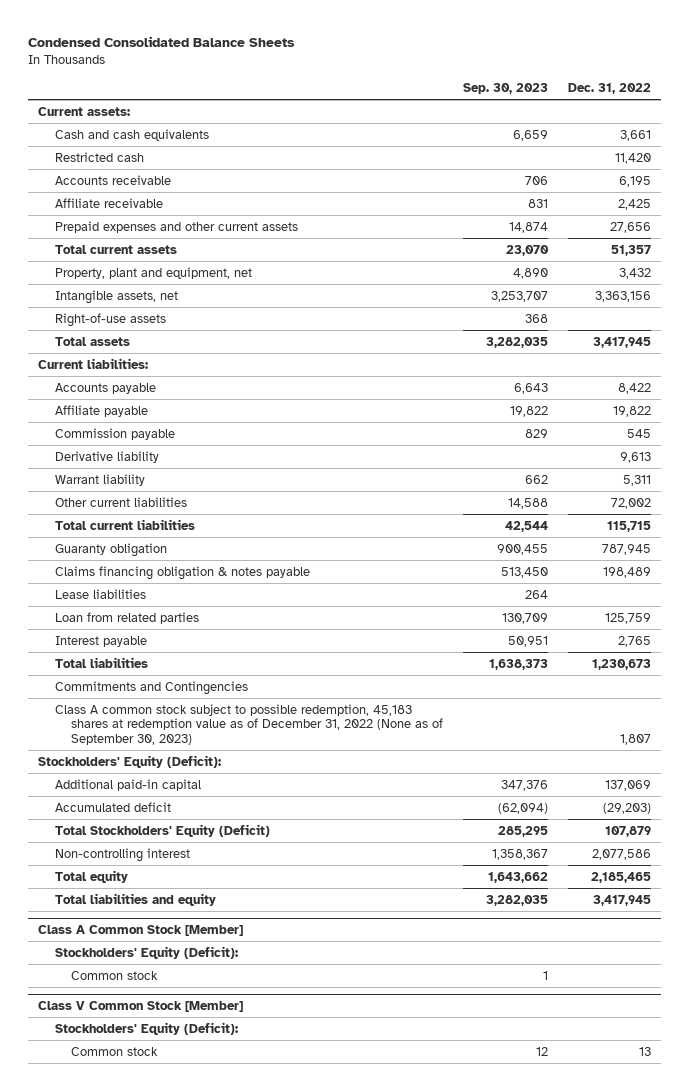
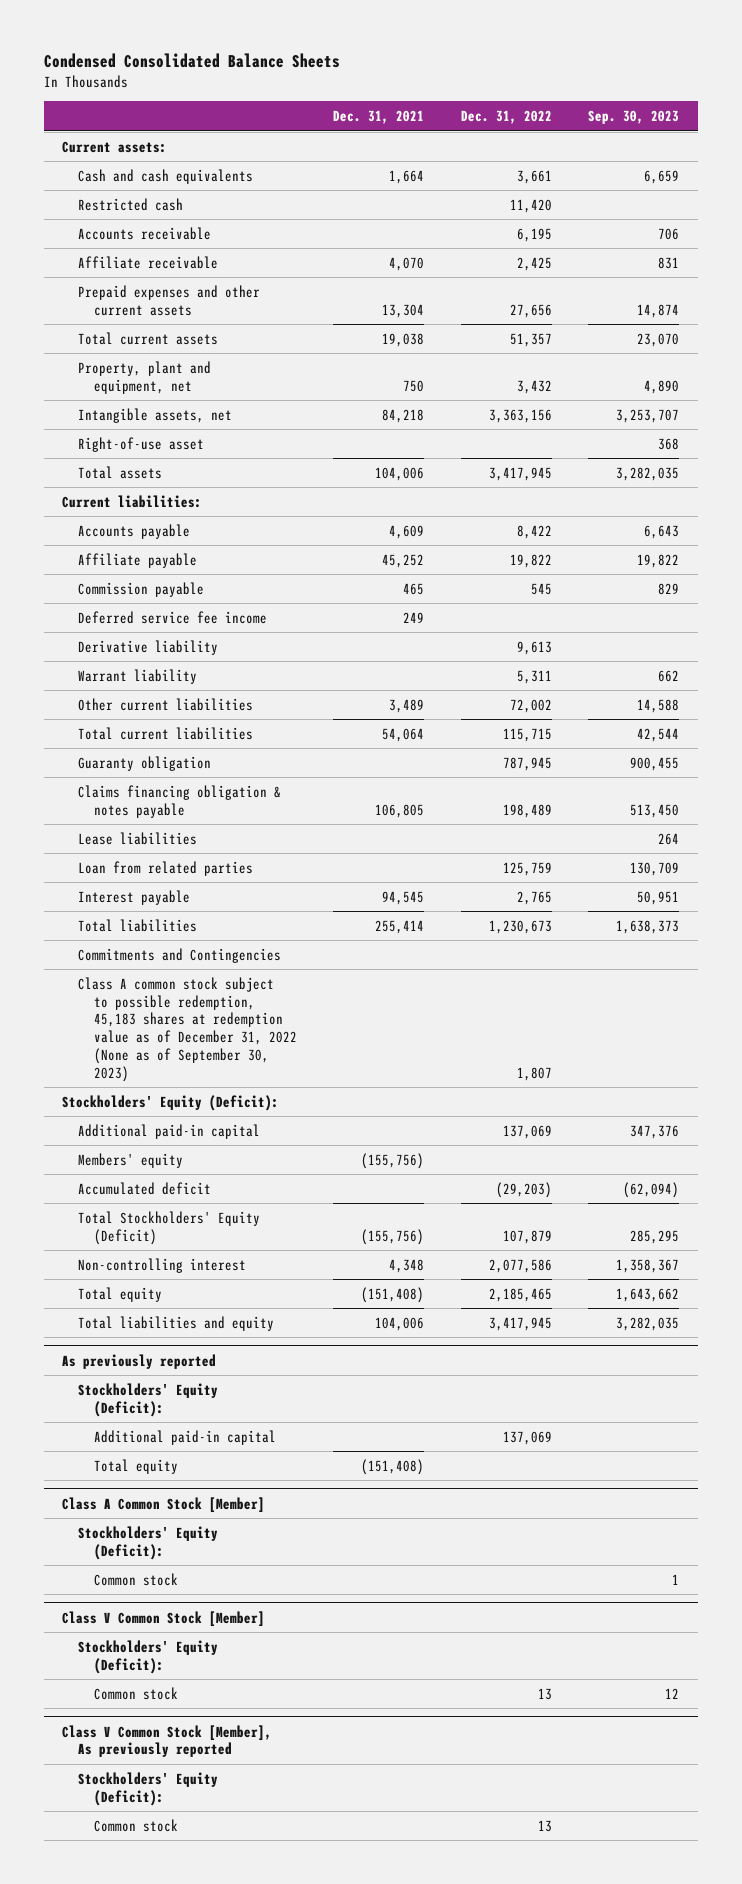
none -> [333,110,425,125] Dec. 31, 2021
[54,312,166,327] Right-of-use assets -> [78,436,205,452] Right-of-use asset
none -> [78,610,268,624] Deferred service fee income
none -> [78,1152,184,1168] Members' equity
none -> [62,1353,217,1369] As previously reported
none -> [78,1382,219,1417] Stockholders' Equity (Deficit):
none -> [93,1429,276,1445] Additional paid-in capital
none -> [93,1458,178,1474] Total equity
none -> [62,1724,273,1758] Class V Common Stock [Member], As previously reported
none -> [78,1771,219,1806] Stockholders' Equity (Deficit):
none -> [93,1818,178,1832] Common stock

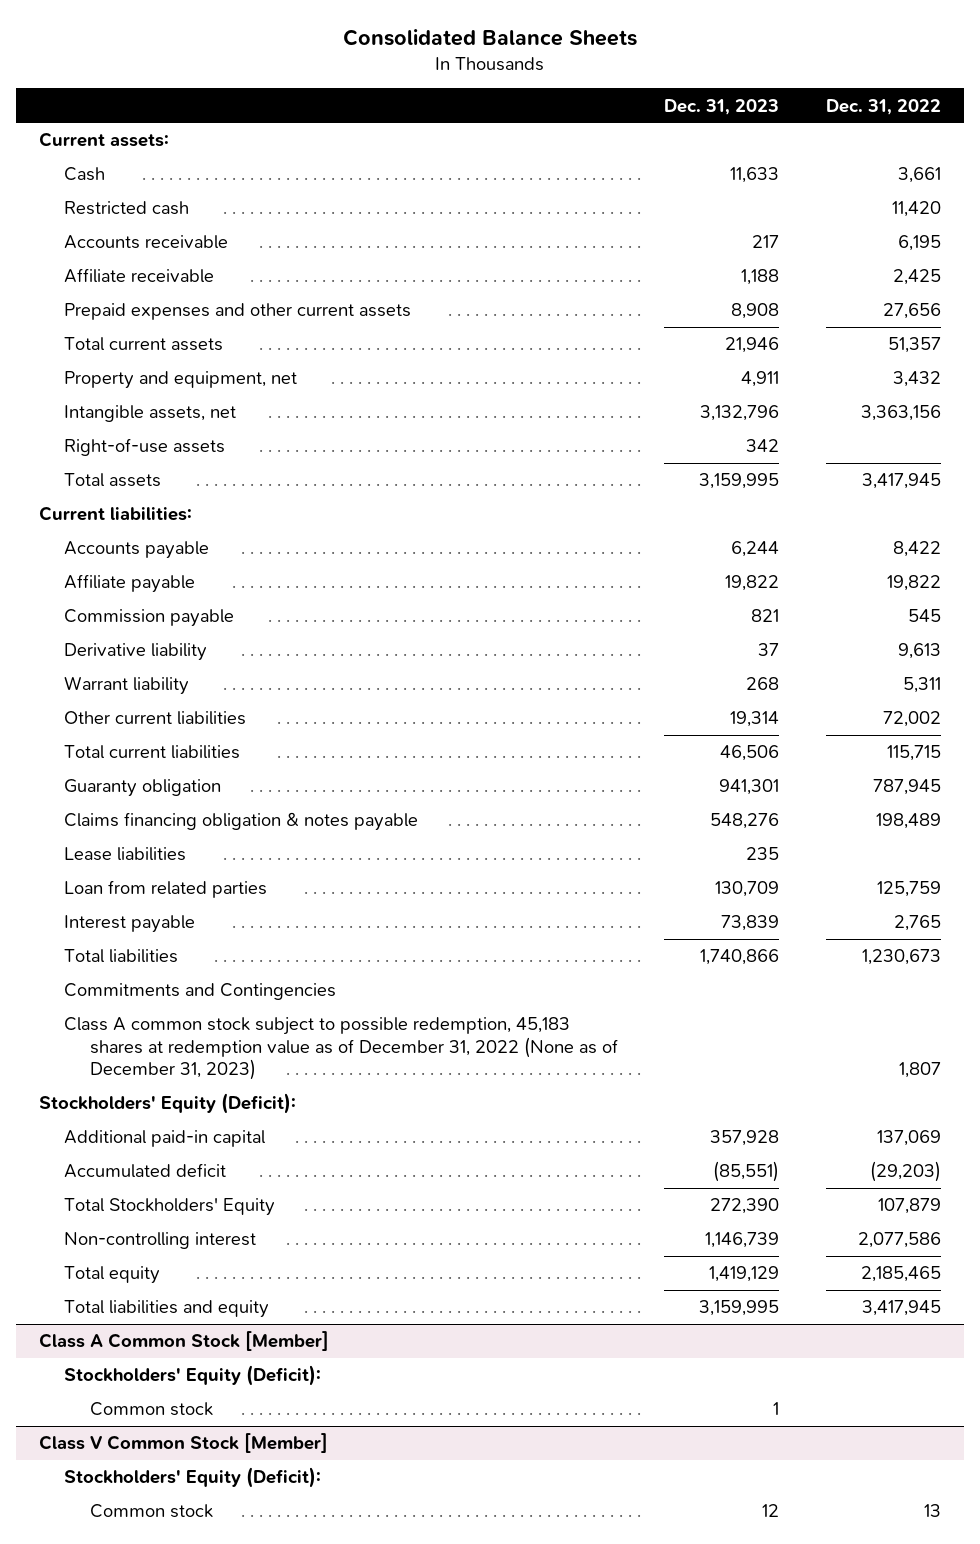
[44,52,341,68] Condensed Consolidated Balance Sheets -> [342,28,637,46] Consolidated Balance Sheets
[333,110,425,125] Dec. 31, 2021 -> none
[588,110,680,125] Sep. 30, 2023 -> none
none -> [664,98,780,115] Dec. 31, 2023
[78,168,254,184] Cash and cash equivalents -> [64,167,106,182] Cash
[78,360,212,394] Property, plant and equipment, net -> [64,371,298,390] Property and equipment, net
[78,436,205,452] Right-of-use asset -> [64,438,226,457] Right-of-use assets
[78,610,268,624] Deferred service fee income -> none
[78,976,297,1082] Class A common stock subject to possible redemption, 45,183 shares at redemption value as of December 31, 2022 (None as of September 30, 2023) -> [64,1017,618,1080] Class A common stock subject to possible redemption, 45,183 shares at redemption value as of December 31, 2022 (None as of December 31, 2023)
[78,1152,184,1168] Members' equity -> none
[78,1210,261,1245] Total Stockholders' Equity (Deficit) -> [64,1198,276,1217] Total Stockholders' Equity
[62,1353,217,1369] As previously reported -> none
[78,1382,219,1417] Stockholders' Equity (Deficit): -> none
[93,1429,276,1445] Additional paid-in capital -> none
[93,1458,178,1474] Total equity -> none
[62,1724,273,1758] Class V Common Stock [Member], As previously reported -> none
[78,1771,219,1806] Stockholders' Equity (Deficit): -> none
[93,1818,178,1832] Common stock -> none

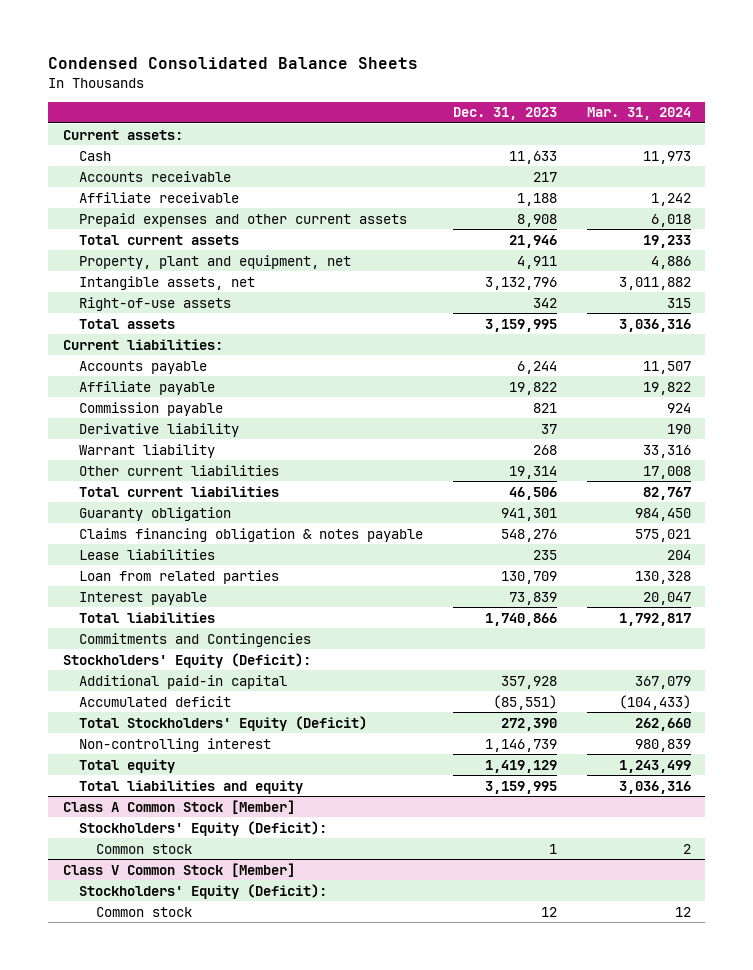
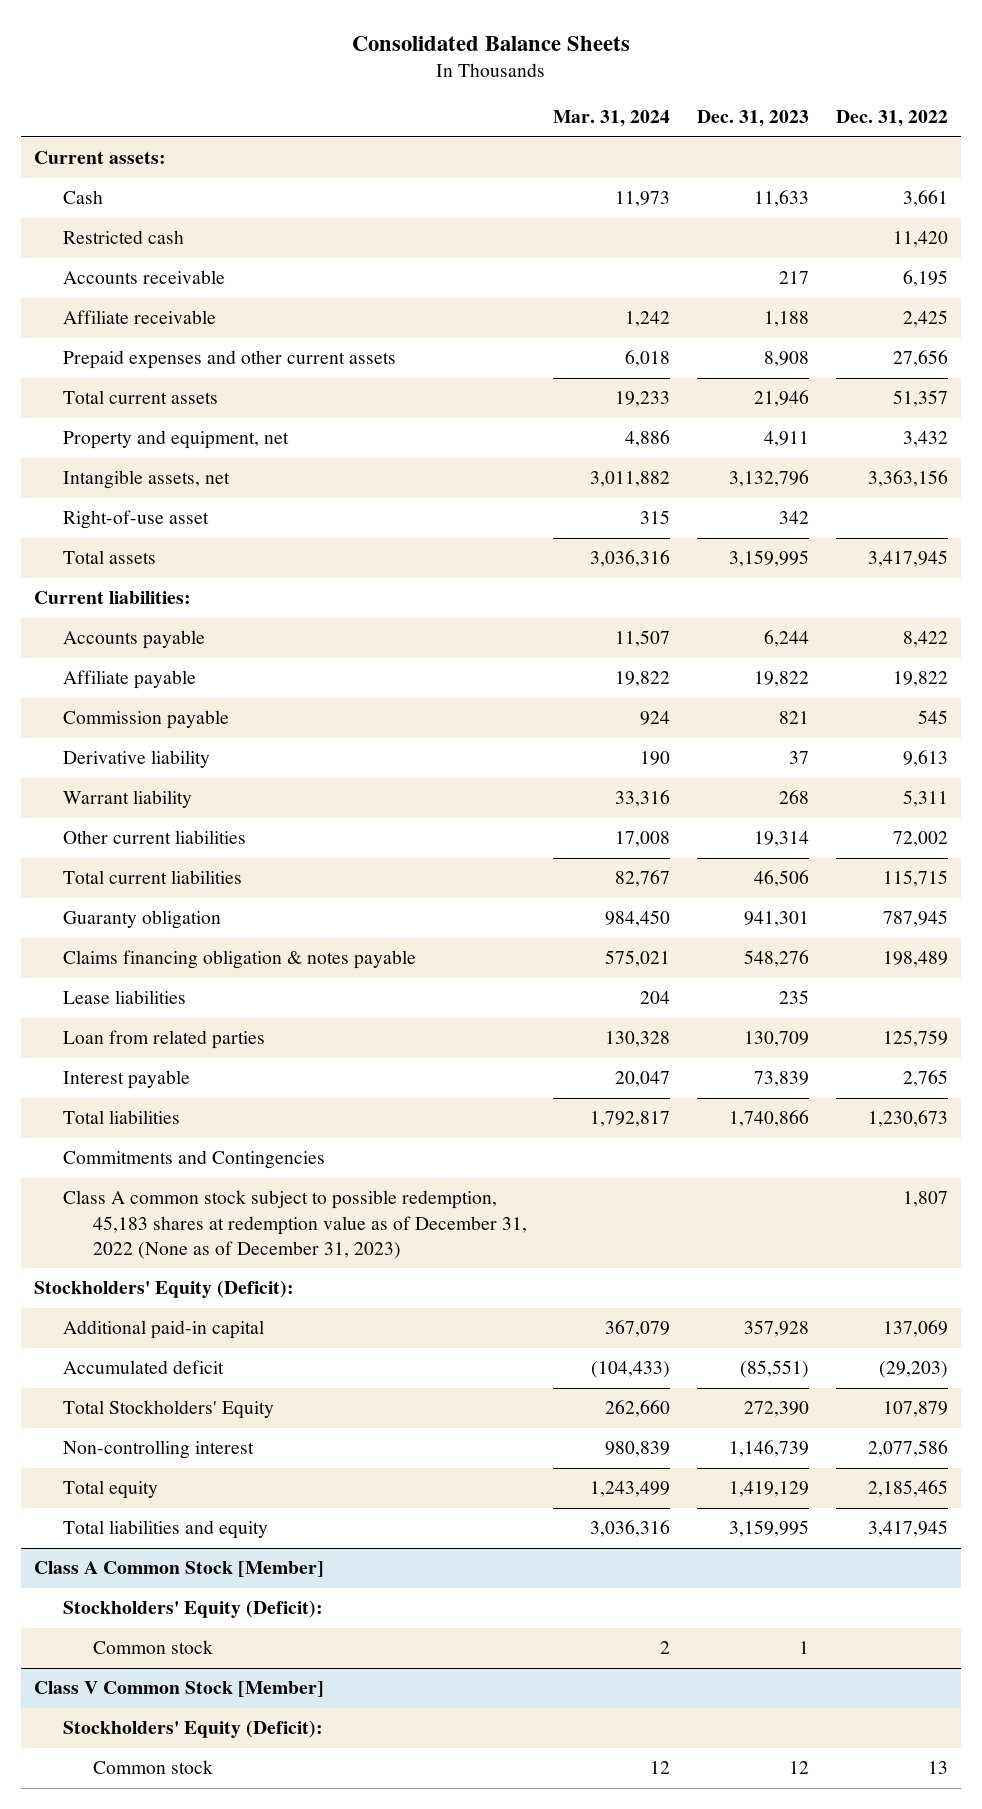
[47,57,418,70] Condensed Consolidated Balance Sheets -> [351,35,630,51] Consolidated Balance Sheets
none -> [835,110,948,128] Dec. 31, 2022
none -> [63,230,185,245] Restricted cash
[79,254,352,269] Property, plant and equipment, net -> [63,430,290,450] Property and equipment, net
[79,296,232,311] Right-of-use assets -> [63,510,210,530] Right-of-use asset
none -> [63,1190,527,1259] Class A common stock subject to possible redemption, 45,183 shares at redemption value as of December 31, 2022 (None as of December 31, 2023)
[79,715,368,731] Total Stockholders' Equity (Deficit) -> [63,1400,275,1420] Total Stockholders' Equity

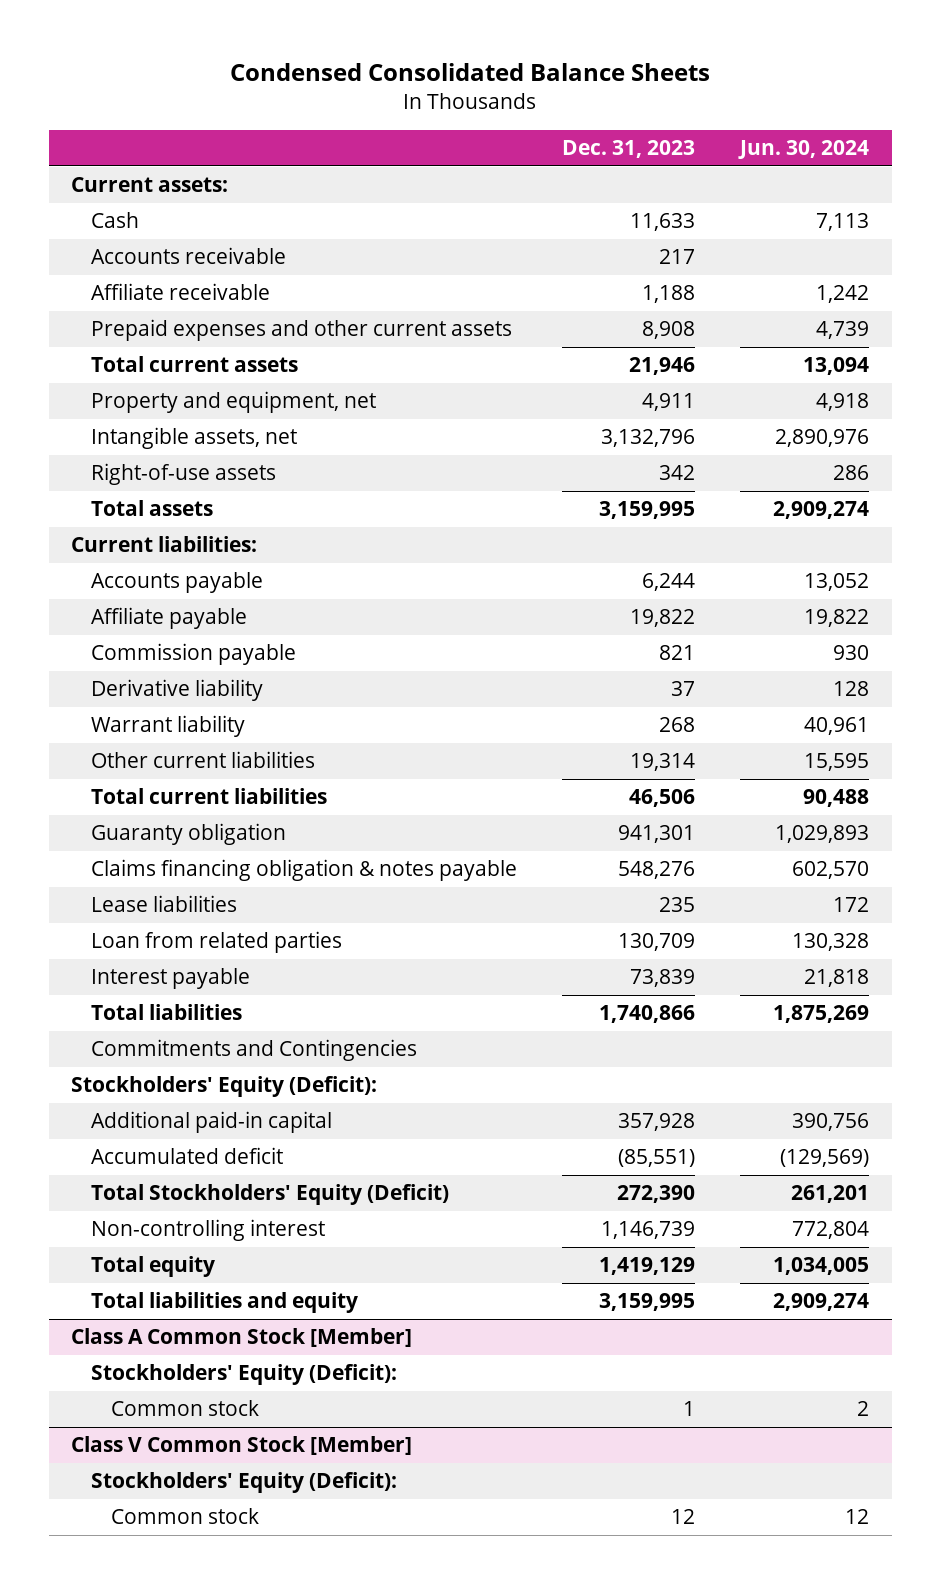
[351,35,630,51] Consolidated Balance Sheets -> [230,62,711,81] Condensed Consolidated Balance Sheets
[553,110,671,128] Mar. 31, 2024 -> none
[835,110,948,128] Dec. 31, 2022 -> none
none -> [738,140,870,160] Jun. 30, 2024
[63,230,185,245] Restricted cash -> none
[63,510,210,530] Right-of-use asset -> [91,463,277,486] Right-of-use assets
[63,1190,527,1259] Class A common stock subject to possible redemption, 45,183 shares at redemption value as of December 31, 2022 (None as of December 31, 2023) -> none
[63,1400,275,1420] Total Stockholders' Equity -> [91,1184,450,1206] Total Stockholders' Equity (Deficit)

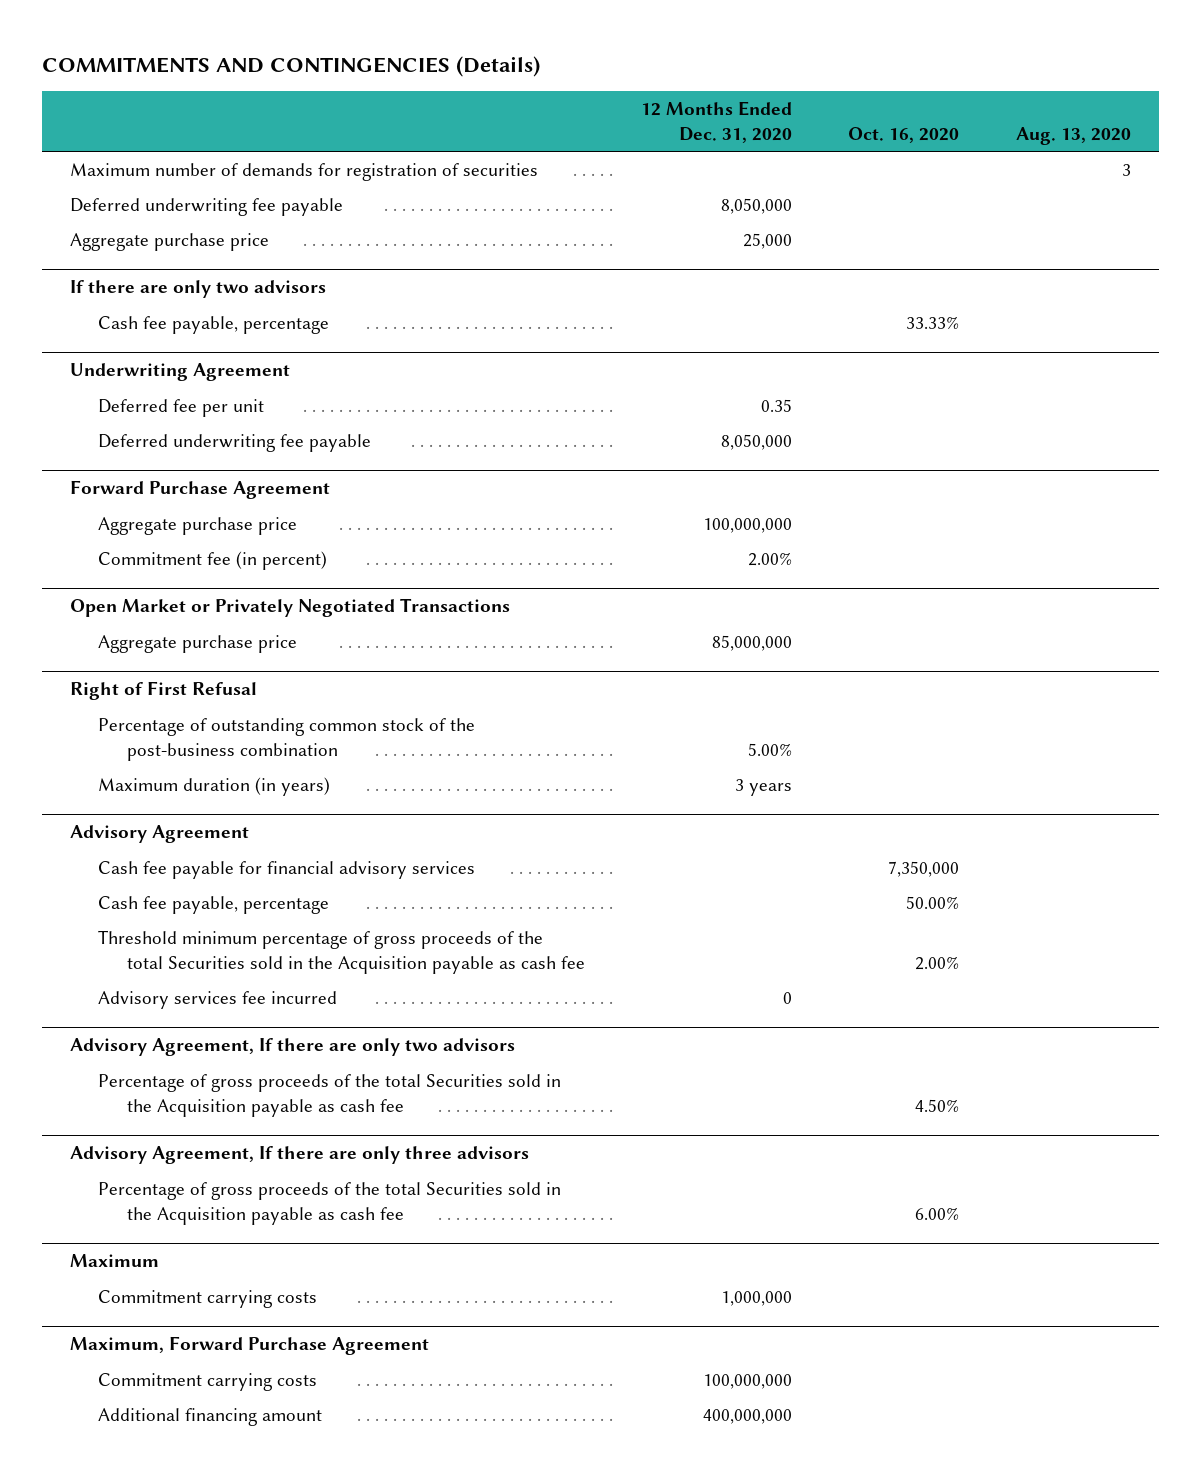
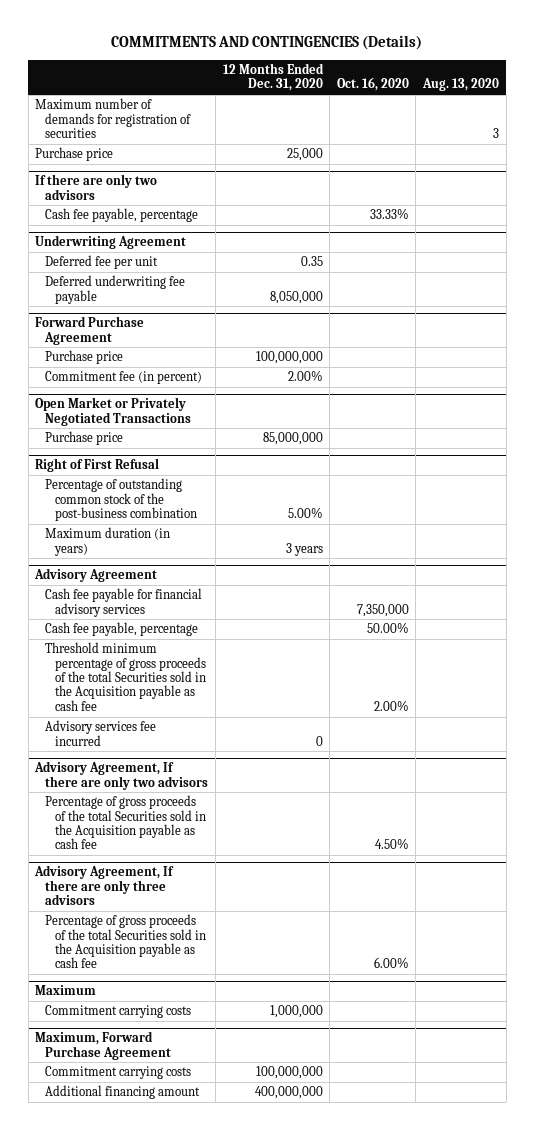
[70,197,344,216] Deferred underwriting fee payable -> none
[70,232,270,251] Aggregate purchase price -> [35,147,114,162] Purchase price
[98,516,298,535] Aggregate purchase price -> [45,350,124,365] Purchase price
[98,634,298,653] Aggregate purchase price -> [45,431,124,446] Purchase price

